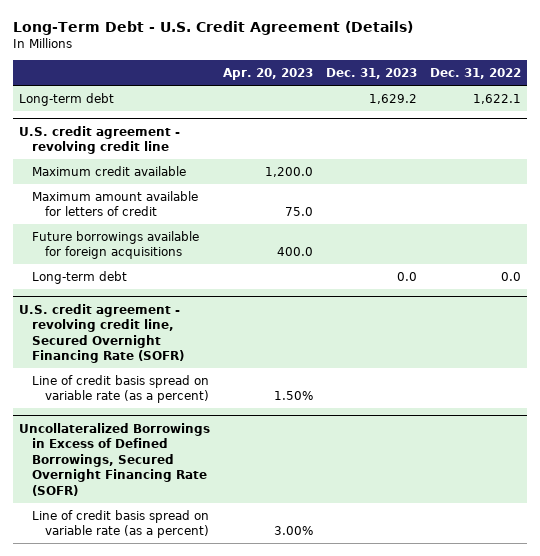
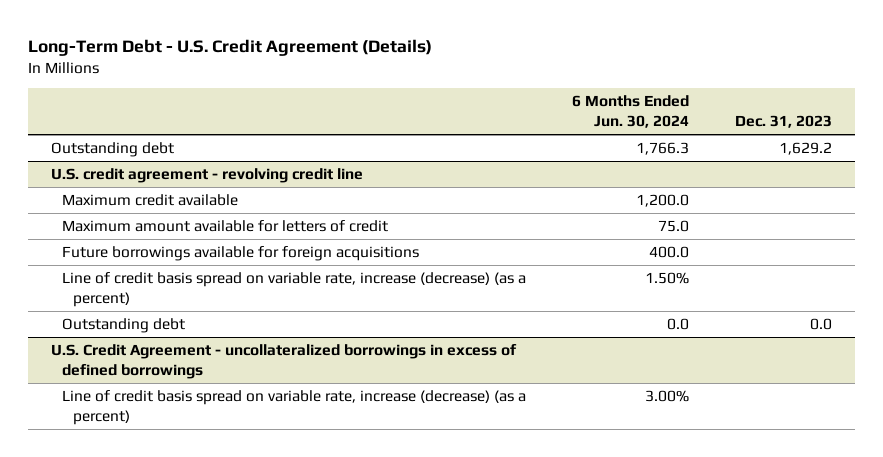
[223,68,314,81] Apr. 20, 2023 -> none
[430,68,522,80] Dec. 31, 2022 -> none
none -> [571,95,689,129] 6 Months Ended Jun. 30, 2024
[19,92,115,106] Long-term debt -> [51,142,175,158] Outstanding debt
[19,303,185,364] U.S. credit agreement - revolving credit line, Secured Overnight Financing Rate (SOFR) -> none
[32,374,210,404] Line of credit basis spread on variable rate (as a percent) -> none
[19,422,211,496] Uncollateralized Borrowings in Excess of Defined Borrowings, Secured Overnight Financing Rate (SOFR) -> none
[32,509,210,539] Line of credit basis spread on variable rate (as a percent) -> none
none -> [62,272,527,307] Line of credit basis spread on variable rate, increase (decrease) (as a percent)
[32,270,128,284] Long-term debt -> [62,318,186,334] Outstanding debt
none -> [51,344,518,379] U.S. Credit Agreement - uncollateralized borrowings in excess of defined borrowings
none -> [62,390,527,425] Line of credit basis spread on variable rate, increase (decrease) (as a percent)

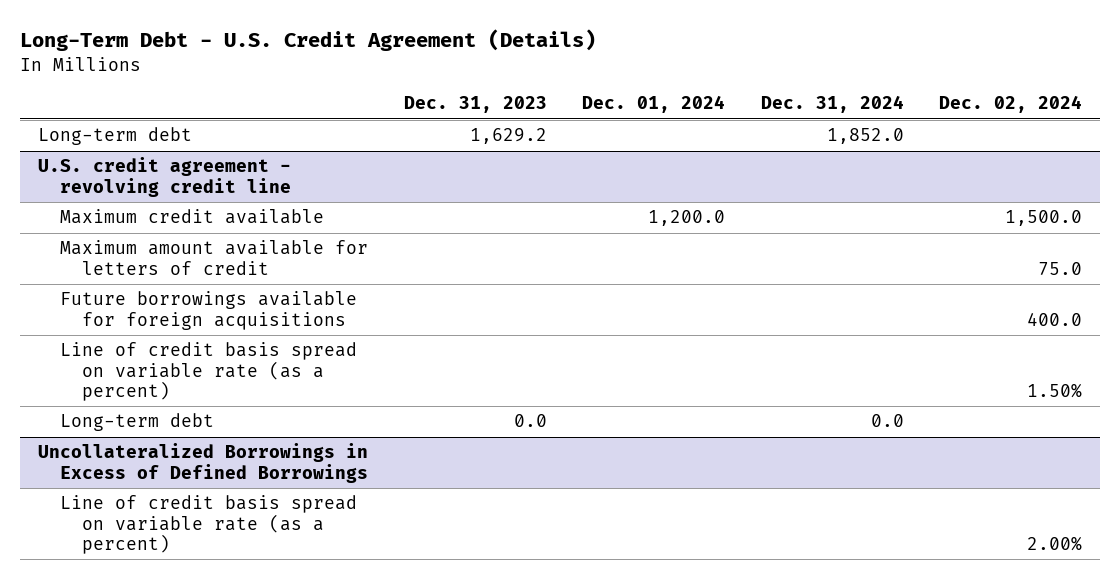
[571,95,689,129] 6 Months Ended Jun. 30, 2024 -> none
none -> [582,95,726,114] Dec. 01, 2024
none -> [760,95,904,114] Dec. 31, 2024
none -> [939,95,1083,114] Dec. 02, 2024
[51,142,175,158] Outstanding debt -> [37,127,192,146] Long-term debt
[62,272,527,307] Line of credit basis spread on variable rate, increase (decrease) (as a percent) -> [59,342,357,402] Line of credit basis spread on variable rate (as a percent)
[62,318,186,334] Outstanding debt -> [59,413,214,432] Long-term debt
[51,344,518,379] U.S. Credit Agreement - uncollateralized borrowings in excess of defined borrowings -> [37,443,368,483] Uncollateralized Borrowings in Excess of Defined Borrowings
[62,390,527,425] Line of credit basis spread on variable rate, increase (decrease) (as a percent) -> [59,495,357,555] Line of credit basis spread on variable rate (as a percent)

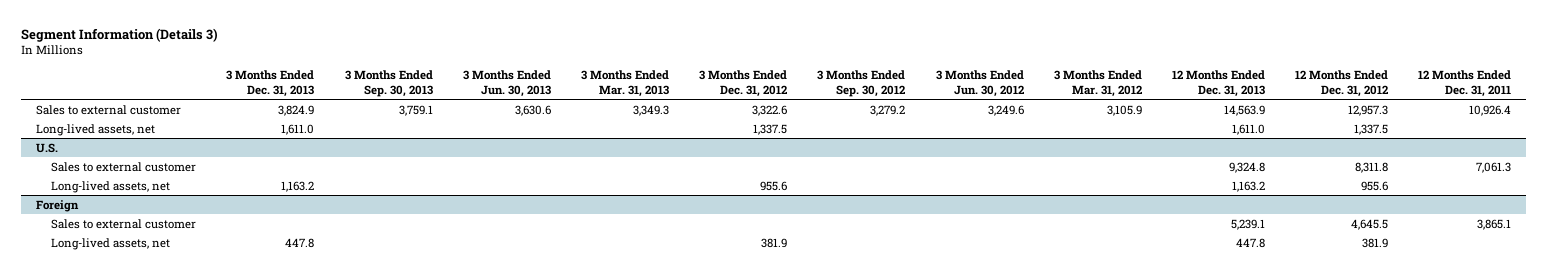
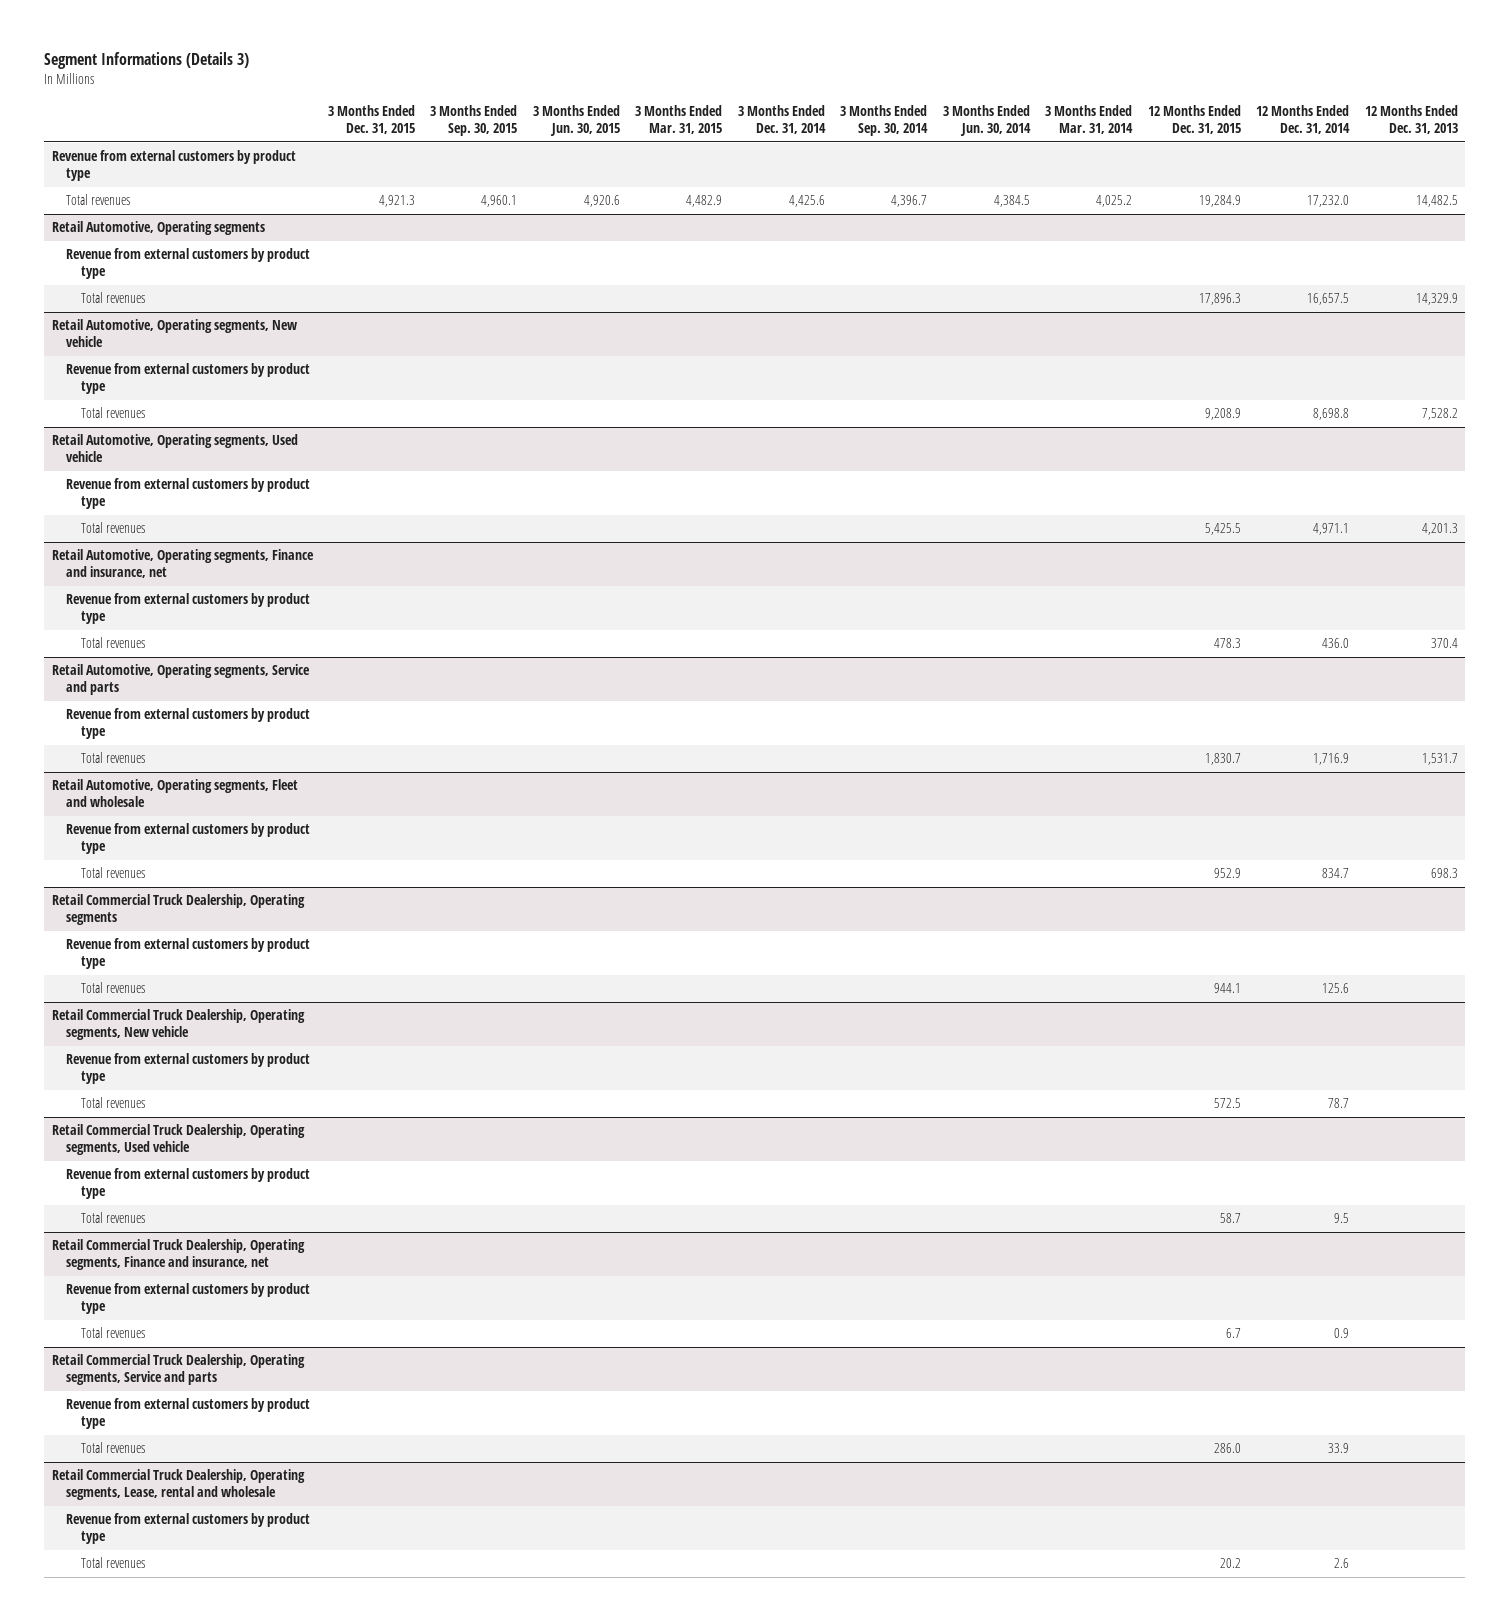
[21,27,219,42] Segment Information (Details 3) -> [43,52,249,70] Segment Informations (Details 3)
[226,70,315,97] 3 Months Ended Dec. 31, 2013 -> none
[344,70,433,97] 3 Months Ended Sep. 30, 2013 -> none
[462,70,551,97] 3 Months Ended Jun. 30, 2013 -> none
[580,70,669,97] 3 Months Ended Mar. 31, 2013 -> none
[699,70,788,97] 3 Months Ended Dec. 31, 2012 -> none
[817,70,906,97] 3 Months Ended Sep. 30, 2012 -> none
[935,70,1024,97] 3 Months Ended Jun. 30, 2012 -> none
[1053,70,1142,97] 3 Months Ended Mar. 31, 2012 -> none
[1295,70,1389,97] 12 Months Ended Dec. 31, 2012 -> none
[1418,70,1512,97] 12 Months Ended Dec. 31, 2011 -> none
none -> [327,104,415,135] 3 Months Ended Dec. 31, 2015
none -> [430,104,518,137] 3 Months Ended Sep. 30, 2015
none -> [532,104,620,137] 3 Months Ended Jun. 30, 2015
none -> [635,104,723,135] 3 Months Ended Mar. 31, 2015
none -> [737,104,826,135] 3 Months Ended Dec. 31, 2014
none -> [840,104,929,137] 3 Months Ended Sep. 30, 2014
none -> [942,104,1031,137] 3 Months Ended Jun. 30, 2014
none -> [1045,104,1134,135] 3 Months Ended Mar. 31, 2014
none -> [1147,104,1241,135] 12 Months Ended Dec. 31, 2015
none -> [1256,104,1351,135] 12 Months Ended Dec. 31, 2014
[36,104,182,115] Sales to external customer -> none
[36,123,156,136] Long-lived assets, net -> none
[36,142,59,153] U.S. -> none
[51,161,197,172] Sales to external customer -> none
[51,180,171,193] Long-lived assets, net -> none
[36,199,80,212] Foreign -> none
[51,218,197,229] Sales to external customer -> none
[51,237,171,250] Long-lived assets, net -> none
none -> [51,150,296,182] Revenue from external customers by product type
none -> [66,194,131,206] Total revenues
none -> [51,221,265,236] Retail Automotive, Operating segments
none -> [66,248,311,280] Revenue from external customers by product type
none -> [80,292,145,304] Total revenues
none -> [51,319,297,348] Retail Automotive, Operating segments, New vehicle
none -> [66,363,311,395] Revenue from external customers by product type
none -> [80,407,145,419] Total revenues
none -> [51,434,298,463] Retail Automotive, Operating segments, Used vehicle
none -> [66,478,311,510] Revenue from external customers by product type
none -> [80,522,145,534] Total revenues
none -> [51,549,314,579] Retail Automotive, Operating segments, Finance and insurance, net
none -> [66,593,311,625] Revenue from external customers by product type
none -> [80,637,145,649] Total revenues
none -> [51,664,310,696] Retail Automotive, Operating segments, Service and parts
none -> [66,708,311,740] Revenue from external customers by product type
none -> [80,752,145,764] Total revenues
none -> [51,779,298,808] Retail Automotive, Operating segments, Fleet and wholesale
none -> [66,823,311,855] Revenue from external customers by product type
none -> [80,867,145,879] Total revenues
none -> [51,894,305,926] Retail Commercial Truck Dealership, Operating segments
none -> [66,938,311,970] Revenue from external customers by product type
none -> [80,982,145,994] Total revenues
none -> [51,1009,305,1041] Retail Commercial Truck Dealership, Operating segments, New vehicle
none -> [66,1053,311,1085] Revenue from external customers by product type
none -> [80,1097,145,1109] Total revenues
none -> [51,1124,305,1156] Retail Commercial Truck Dealership, Operating segments, Used vehicle
none -> [66,1168,311,1200] Revenue from external customers by product type
none -> [80,1212,145,1224] Total revenues
none -> [51,1239,305,1271] Retail Commercial Truck Dealership, Operating segments, Finance and insurance, net
none -> [66,1283,311,1315] Revenue from external customers by product type
none -> [80,1327,145,1339] Total revenues
none -> [51,1354,305,1386] Retail Commercial Truck Dealership, Operating segments, Service and parts
none -> [66,1398,311,1430] Revenue from external customers by product type
none -> [80,1442,145,1454] Total revenues
none -> [51,1469,305,1501] Retail Commercial Truck Dealership, Operating segments, Lease, rental and wholesale
none -> [66,1513,311,1545] Revenue from external customers by product type
none -> [80,1557,145,1569] Total revenues

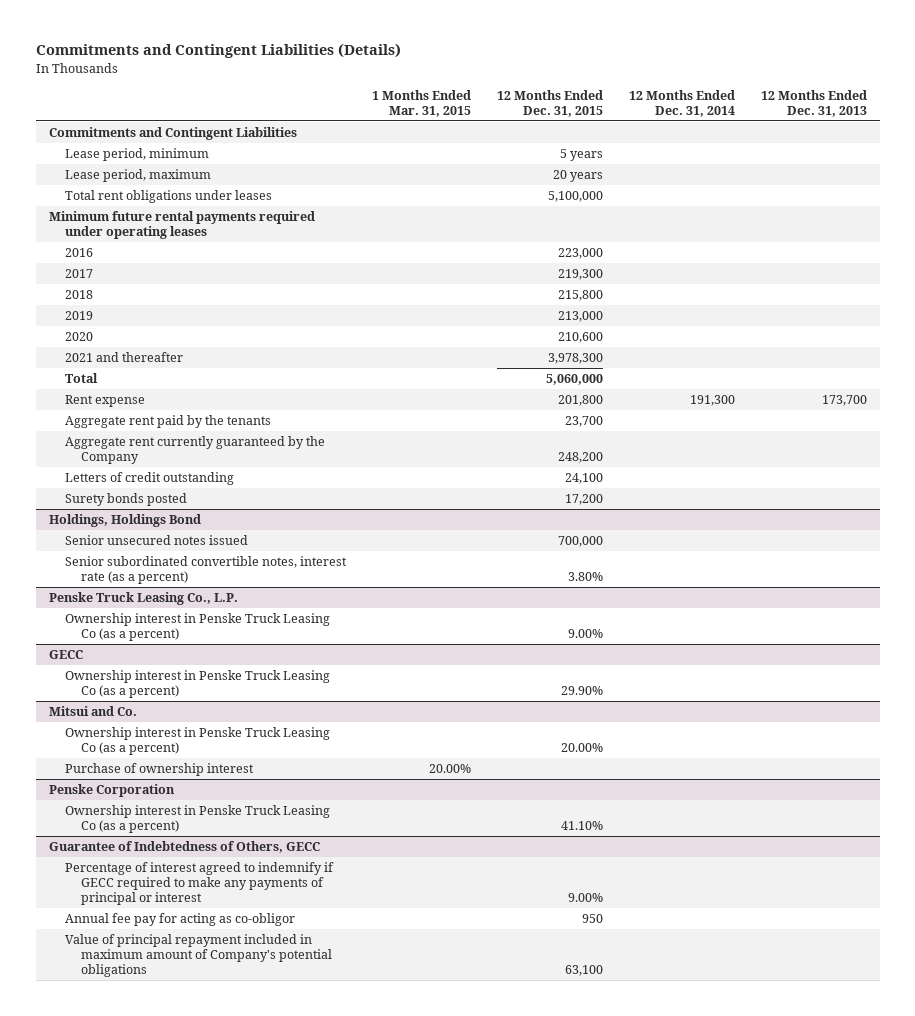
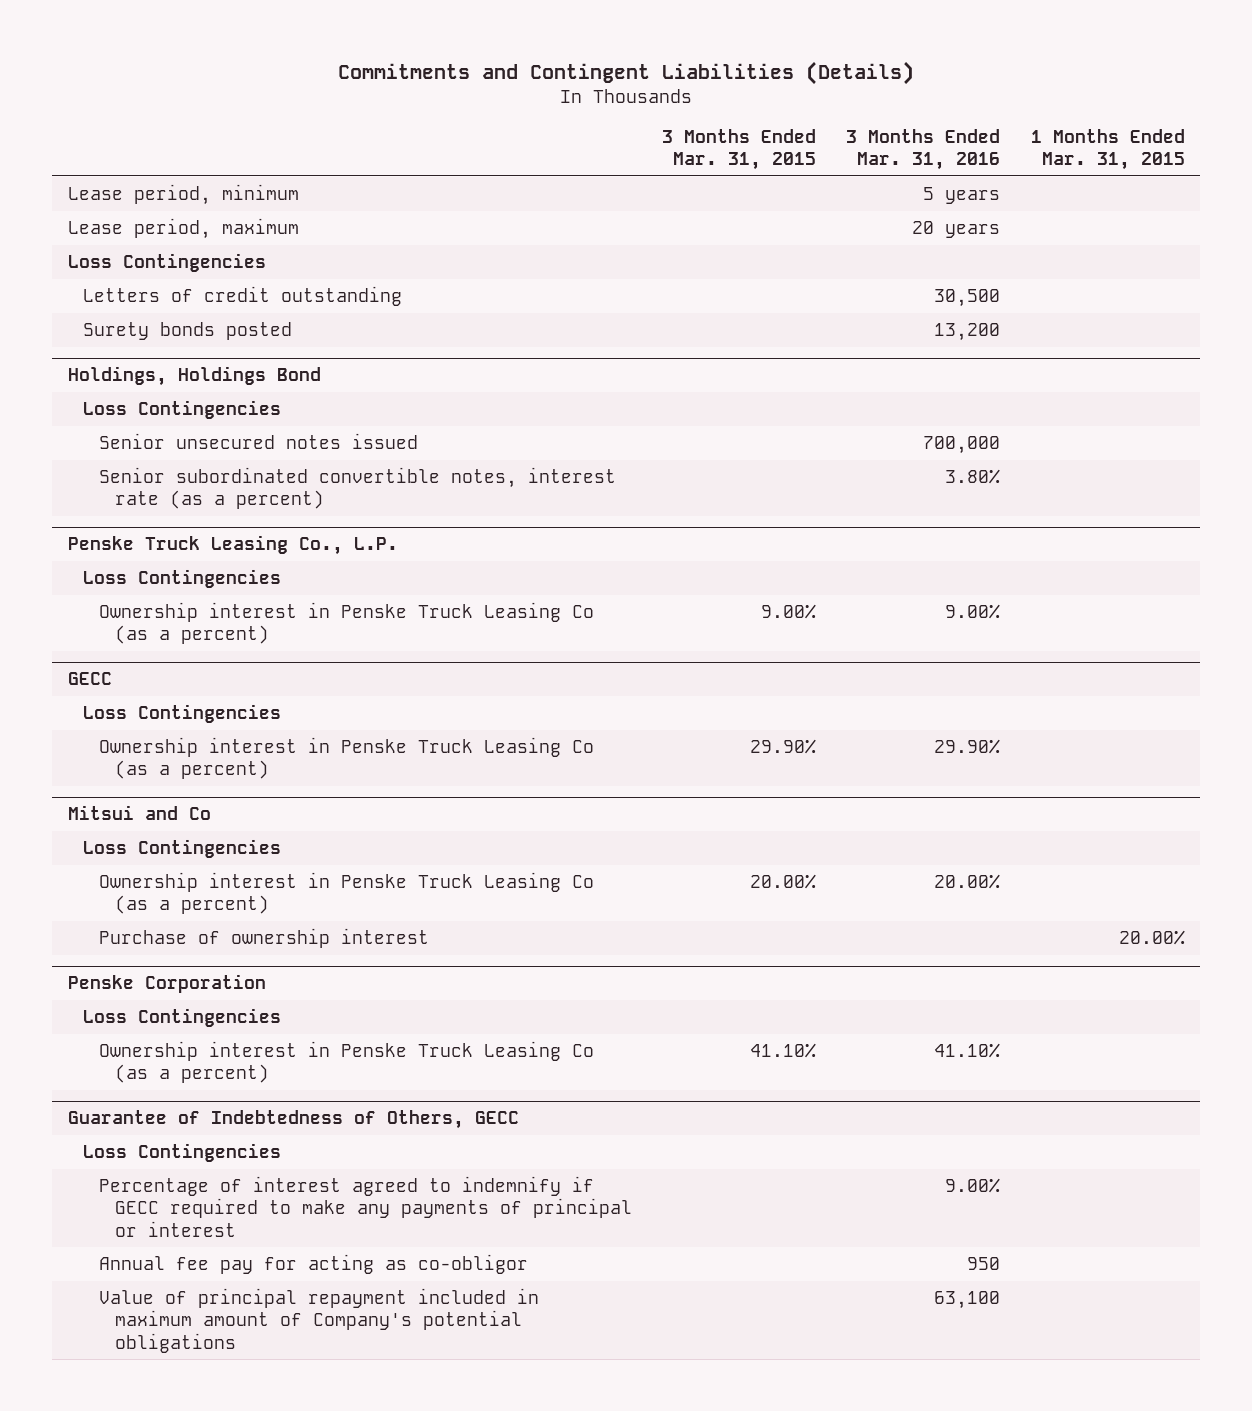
[496,90,603,118] 12 Months Ended Dec. 31, 2015 -> none
[628,90,735,118] 12 Months Ended Dec. 31, 2014 -> none
[760,90,867,118] 12 Months Ended Dec. 31, 2013 -> none
none -> [661,128,816,171] 3 Months Ended Mar. 31, 2015
none -> [846,128,1001,171] 3 Months Ended Mar. 31, 2016
[48,126,297,140] Commitments and Contingent Liabilities -> none
[64,189,272,203] Total rent obligations under leases -> none
[48,210,315,239] Minimum future rental payments required under operating leases -> none
[64,247,93,257] 2016 -> none
[64,268,93,278] 2017 -> none
[64,289,93,299] 2018 -> none
[64,310,93,320] 2019 -> none
[64,331,93,341] 2020 -> none
[64,351,183,362] 2021 and thereafter -> none
[64,372,98,383] Total -> none
[64,394,145,407] Rent expense -> none
[64,414,271,428] Aggregate rent paid by the tenants -> none
[64,435,325,464] Aggregate rent currently guaranteed by the Company -> none
none -> [67,252,266,272] Loss Contingencies
none -> [83,399,282,419] Loss Contingencies
none -> [83,568,282,588] Loss Contingencies
none -> [83,703,282,723] Loss Contingencies
[48,705,137,716] Mitsui and Co. -> [67,805,211,821] Mitsui and Co
none -> [83,838,282,858] Loss Contingencies
none -> [83,1007,282,1027] Loss Contingencies
none -> [83,1142,282,1162] Loss Contingencies

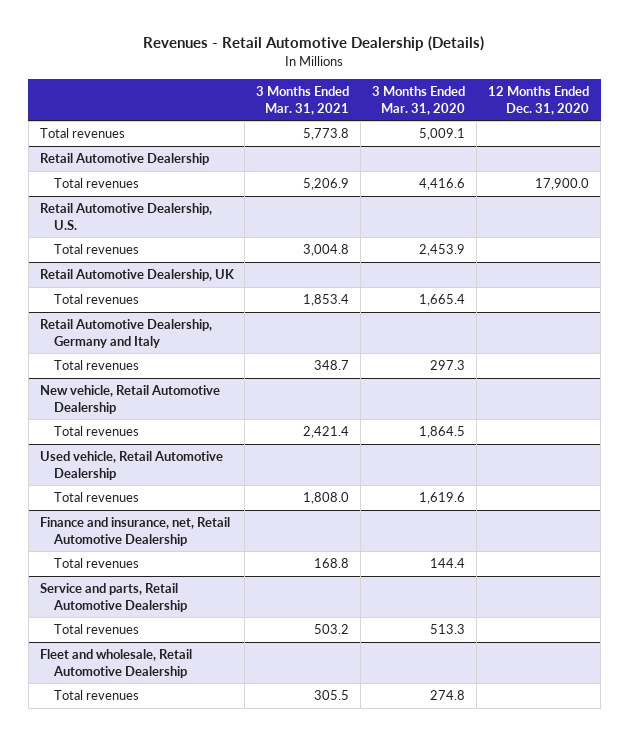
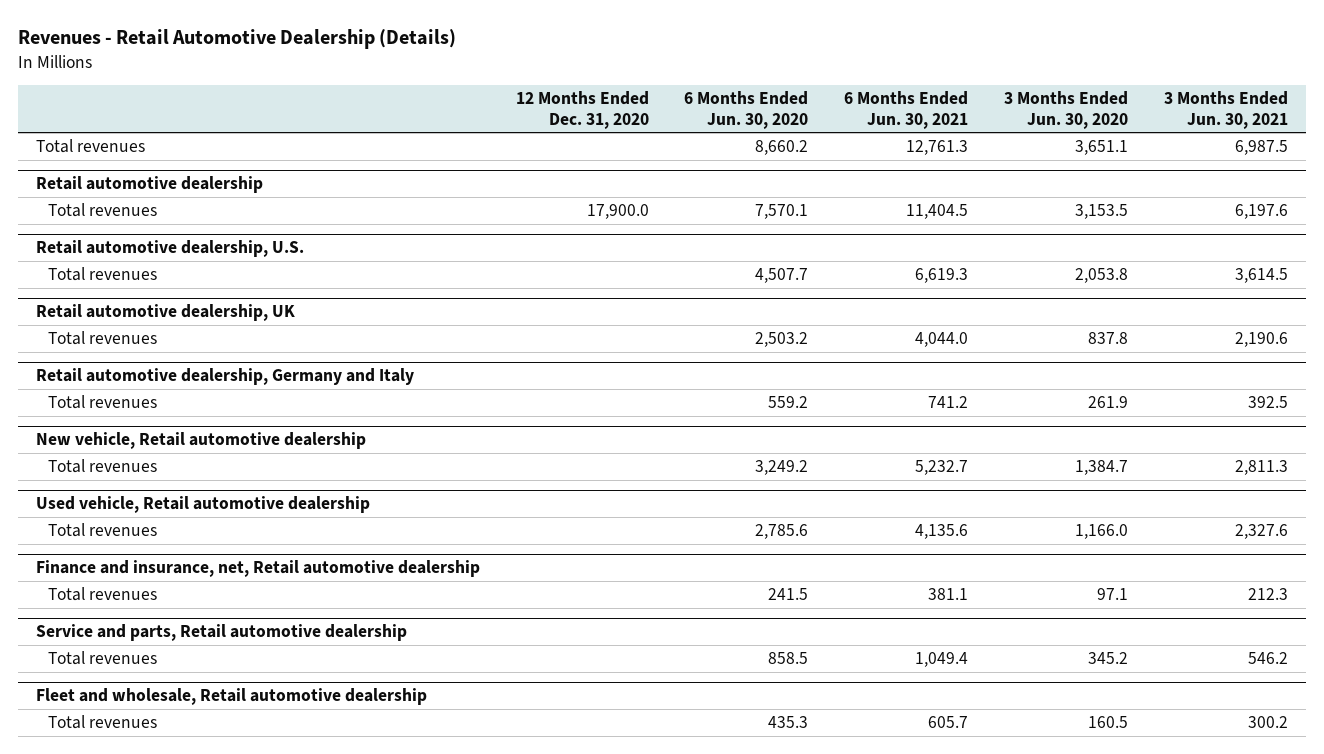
[256,86,350,115] 3 Months Ended Mar. 31, 2021 -> none
[372,86,466,115] 3 Months Ended Mar. 31, 2020 -> none
none -> [684,91,809,129] 6 Months Ended Jun. 30, 2020
none -> [844,91,969,129] 6 Months Ended Jun. 30, 2021
none -> [1004,91,1129,129] 3 Months Ended Jun. 30, 2020
none -> [1164,91,1289,129] 3 Months Ended Jun. 30, 2021
[39,153,209,166] Retail Automotive Dealership -> [35,176,263,194] Retail automotive dealership
[39,203,212,230] Retail Automotive Dealership, U.S. -> [35,240,304,258] Retail automotive dealership, U.S.
[39,269,235,282] Retail Automotive Dealership, UK -> [35,304,295,322] Retail automotive dealership, UK
[39,319,212,348] Retail Automotive Dealership, Germany and Italy -> [35,368,414,386] Retail automotive dealership, Germany and Italy
[39,385,220,414] New vehicle, Retail Automotive Dealership -> [35,432,366,450] New vehicle, Retail automotive dealership
[39,451,223,480] Used vehicle, Retail Automotive Dealership -> [35,496,370,514] Used vehicle, Retail automotive dealership
[39,517,230,546] Finance and insurance, net, Retail Automotive Dealership -> [35,560,480,578] Finance and insurance, net, Retail automotive dealership
[39,583,187,612] Service and parts, Retail Automotive Dealership -> [35,624,407,642] Service and parts, Retail automotive dealership
[39,649,192,678] Fleet and wholesale, Retail Automotive Dealership -> [35,688,427,706] Fleet and wholesale, Retail automotive dealership

